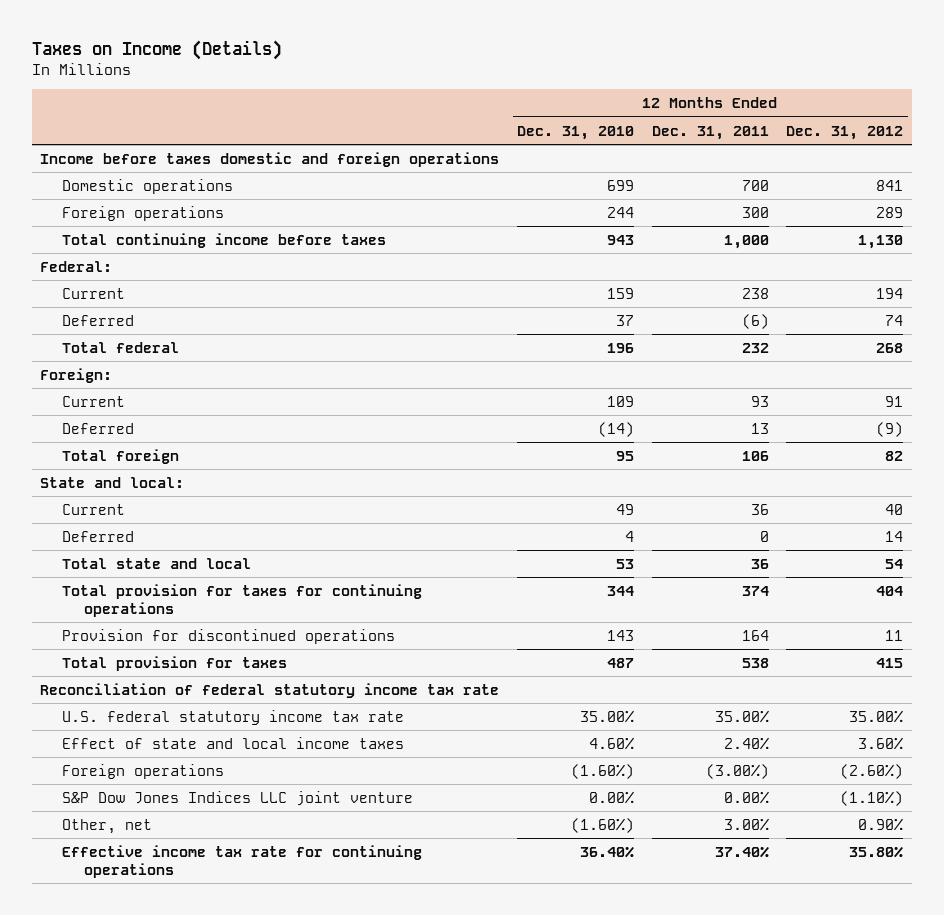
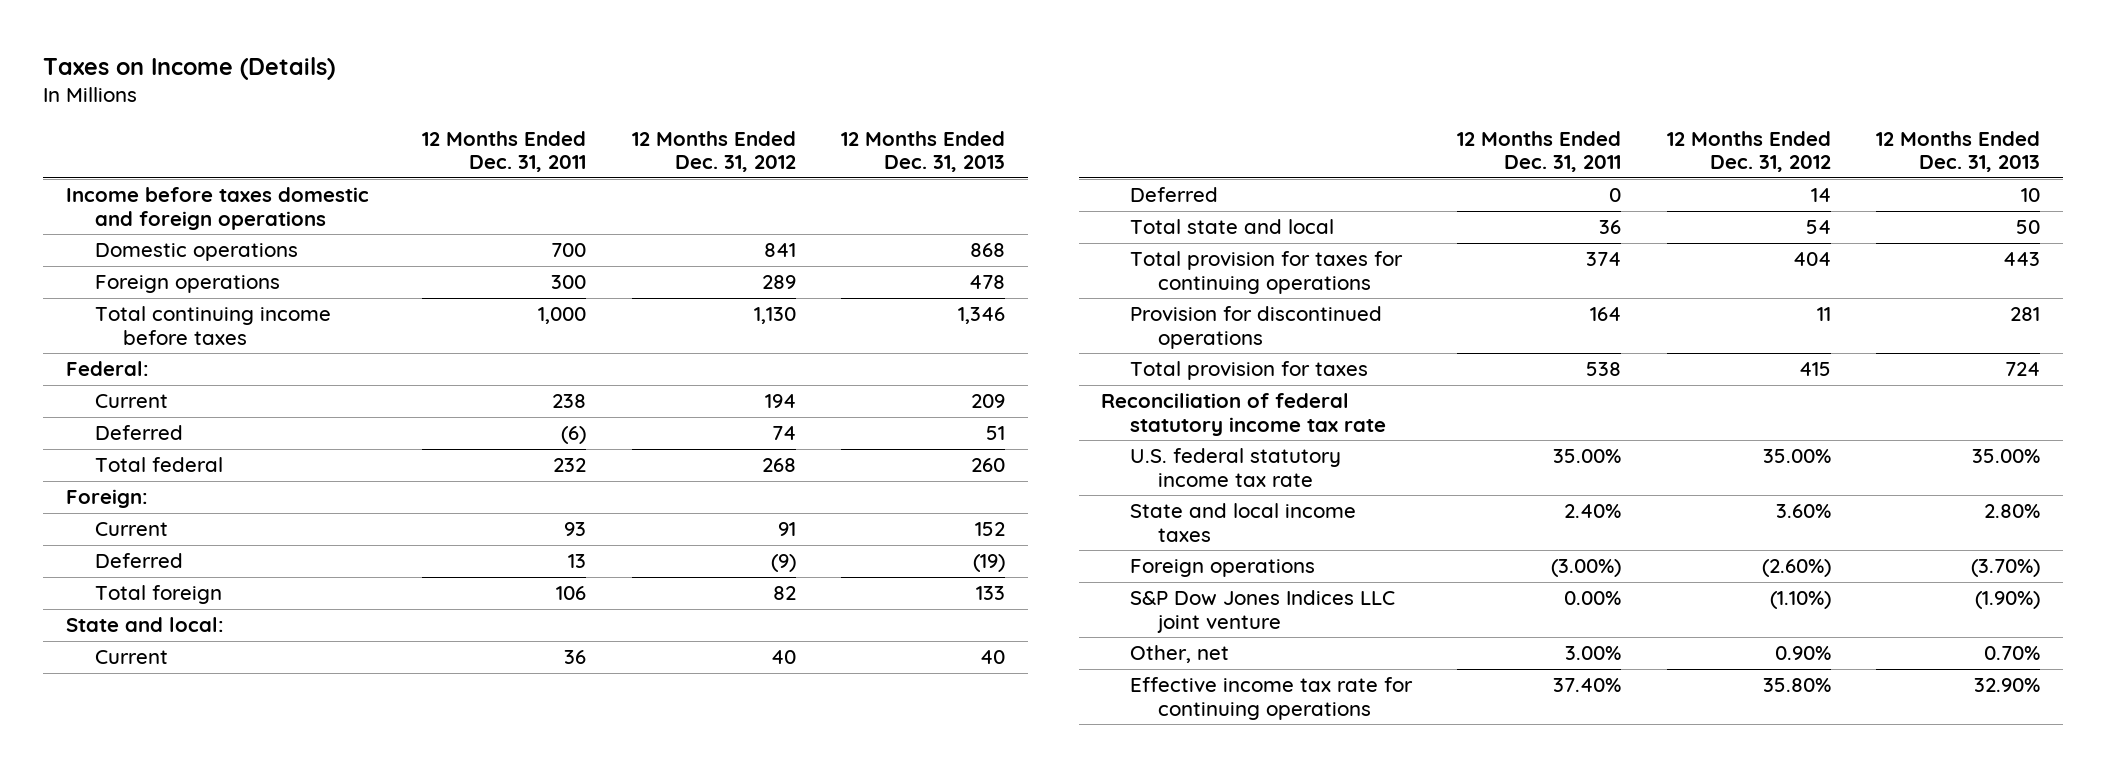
[517,125,635,140] Dec. 31, 2010 -> none
none -> [841,130,1006,173] 12 Months Ended Dec. 31, 2013
[62,736,405,749] Effect of state and local income taxes -> [1129,503,1356,542] State and local income taxes

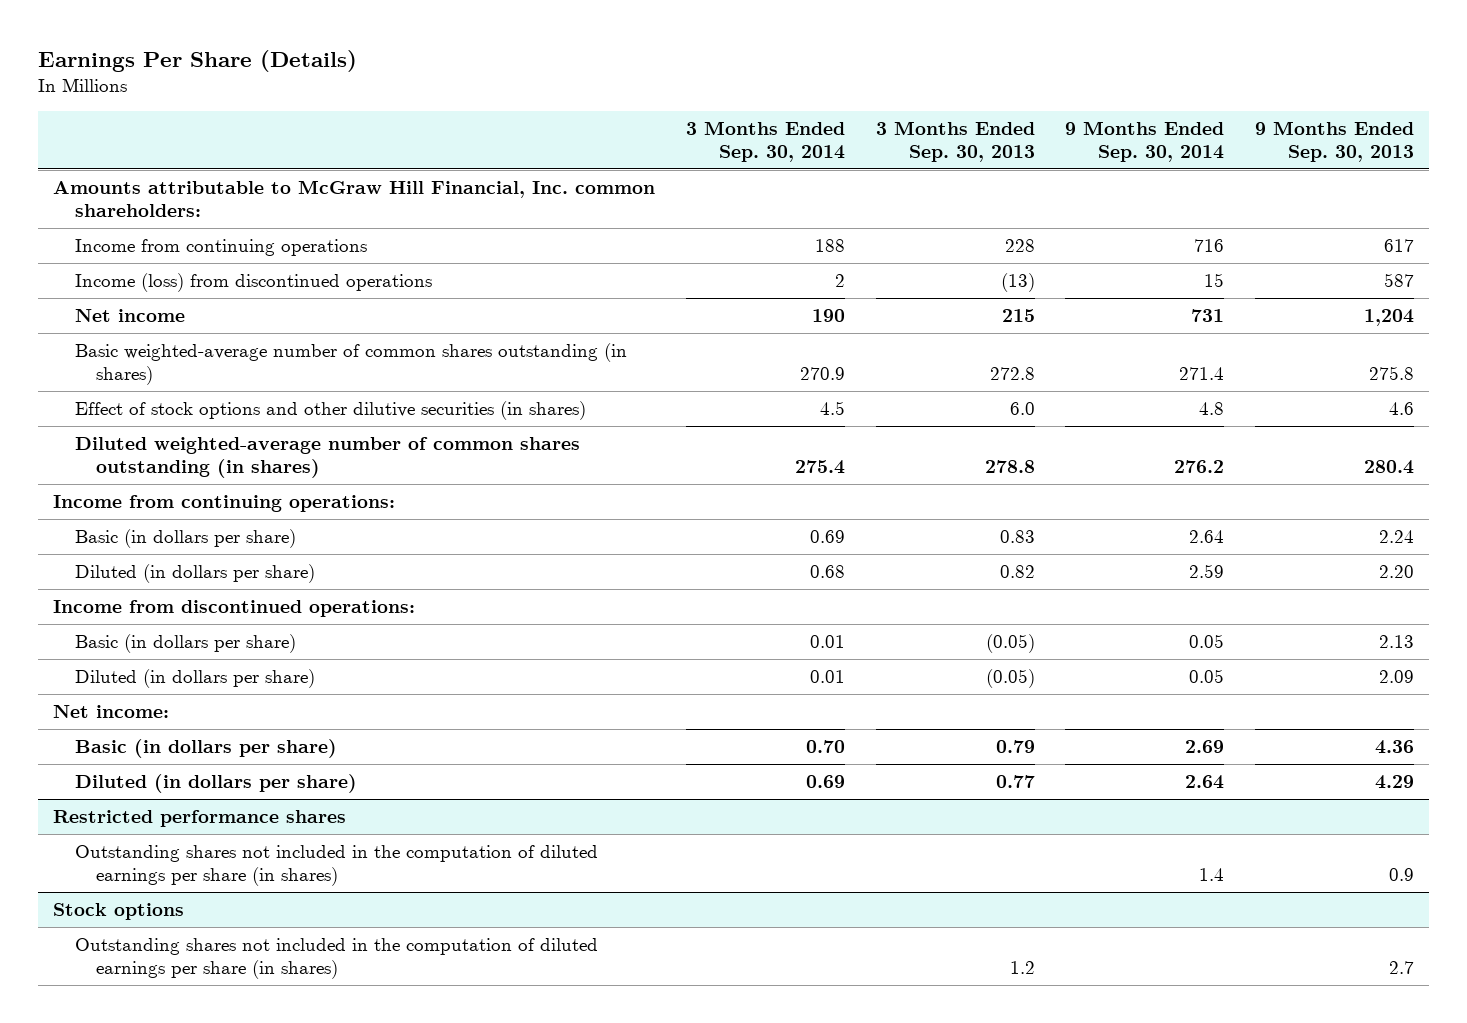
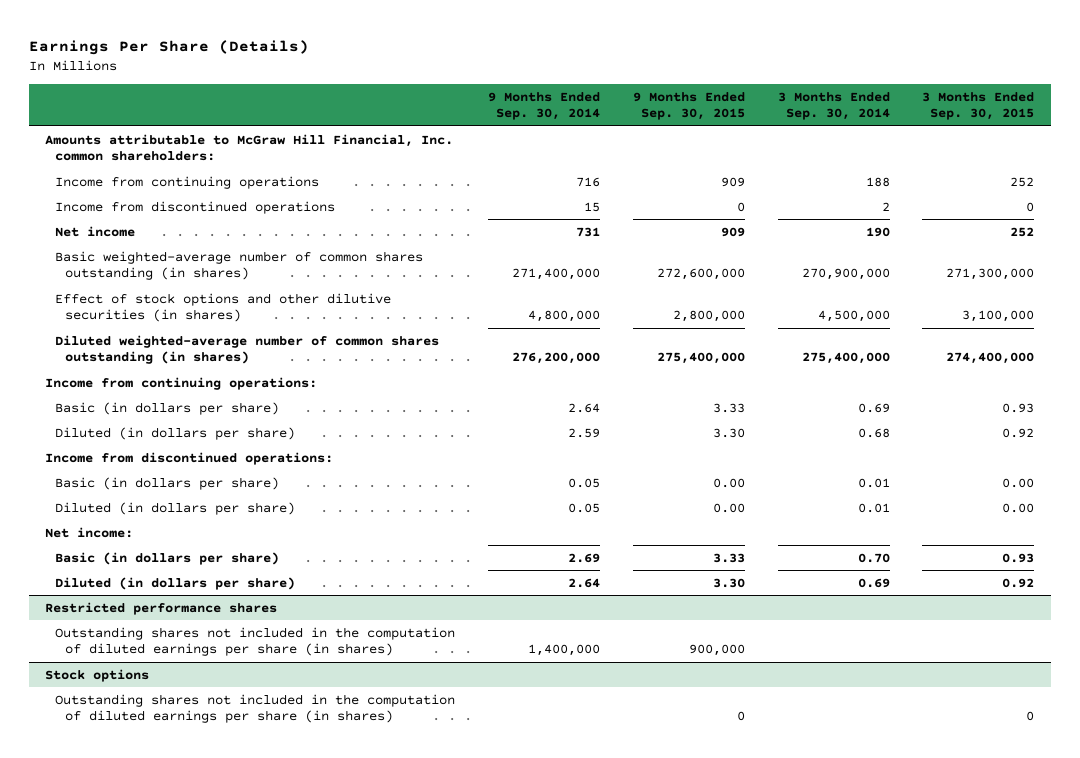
[875,120,1035,163] 3 Months Ended Sep. 30, 2013 -> none
[1255,120,1415,163] 9 Months Ended Sep. 30, 2013 -> none
none -> [632,91,745,121] 9 Months Ended Sep. 30, 2015
none -> [922,91,1035,121] 3 Months Ended Sep. 30, 2015
[74,272,432,292] Income (loss) from discontinued operations -> [55,200,336,214] Income from discontinued operations
[799,367,845,381] 270.9 -> [801,268,890,281] 270,900,000
[1179,367,1225,381] 271.4 -> [512,268,601,281] 271,400,000
[819,400,845,415] 4.5 -> [817,310,890,323] 4,500,000
[1199,401,1225,415] 4.8 -> [528,310,601,323] 4,800,000
[794,460,845,475] 275.4 -> [801,352,890,365] 275,400,000
[1174,460,1225,474] 276.2 -> [512,352,601,365] 276,200,000
[1199,868,1225,882] 1.4 -> [528,644,601,657] 1,400,000

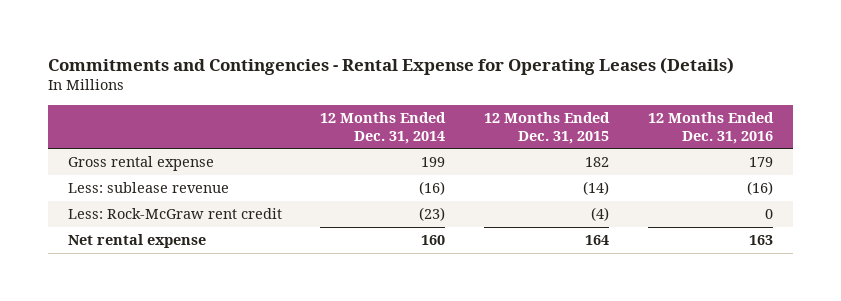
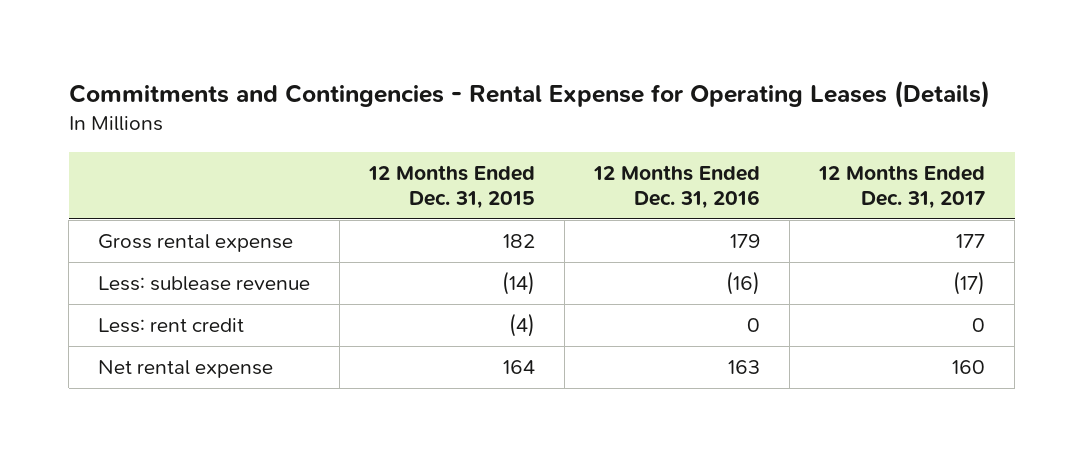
[320,112,447,144] 12 Months Ended Dec. 31, 2014 -> none
none -> [818,164,986,210] 12 Months Ended Dec. 31, 2017
[67,208,282,220] Less: Rock-McGraw rent credit -> [98,317,245,333] Less: rent credit

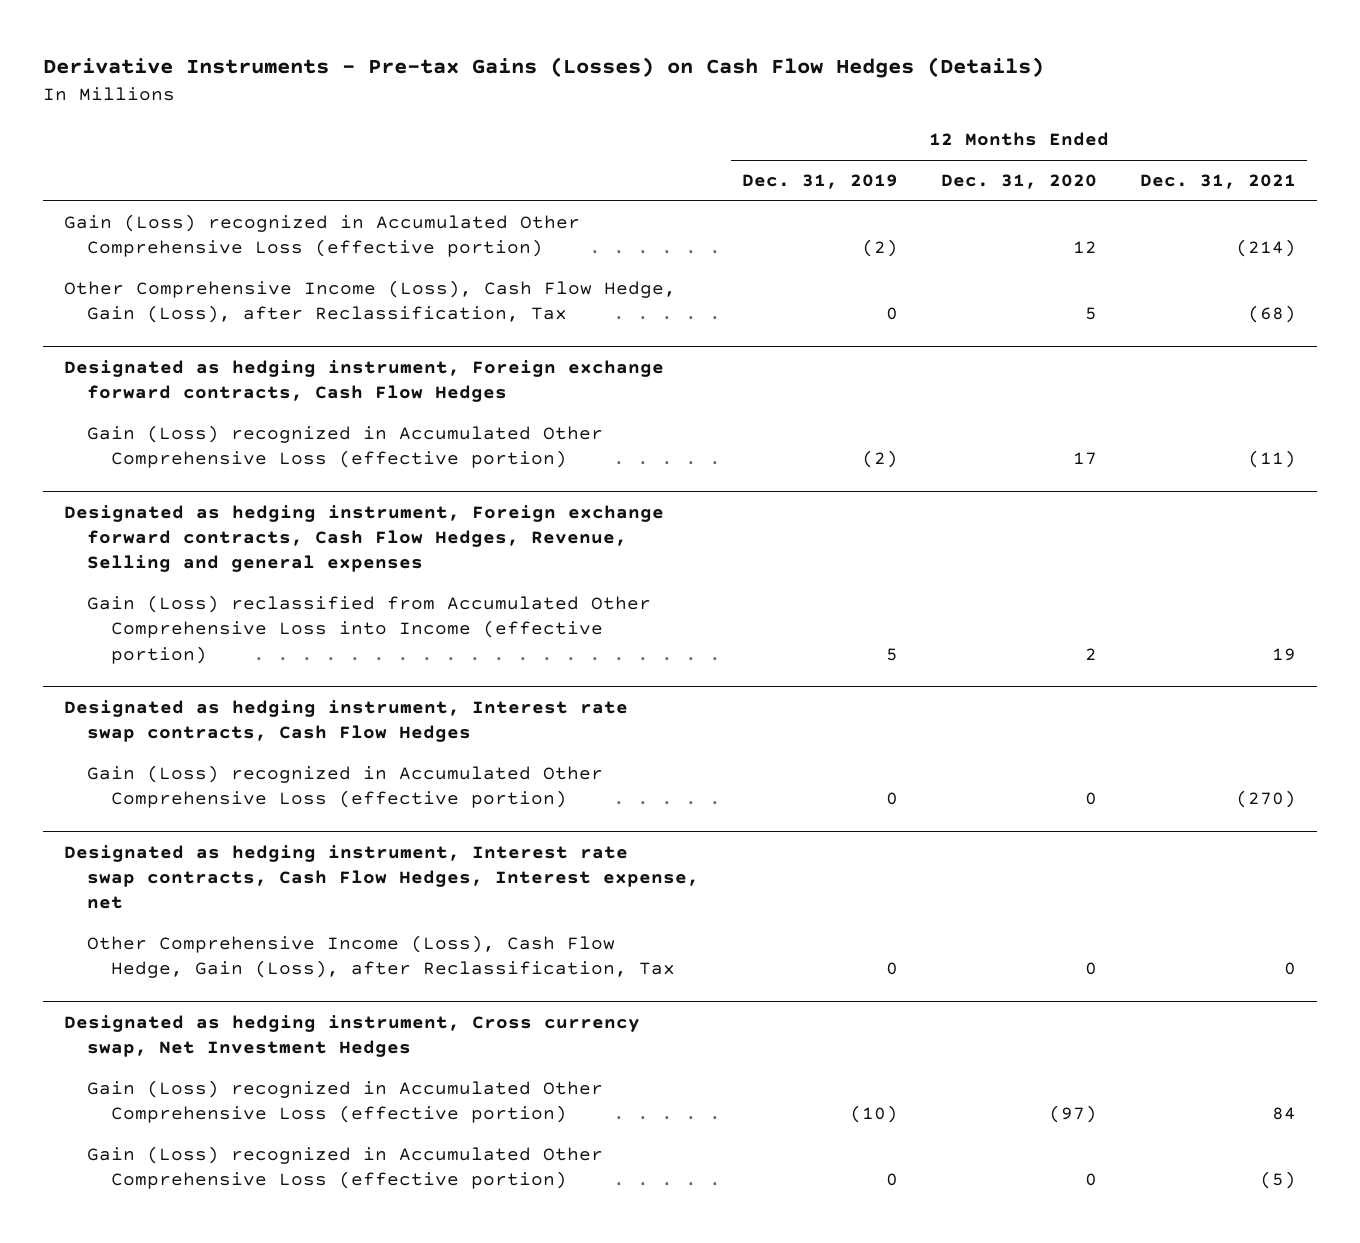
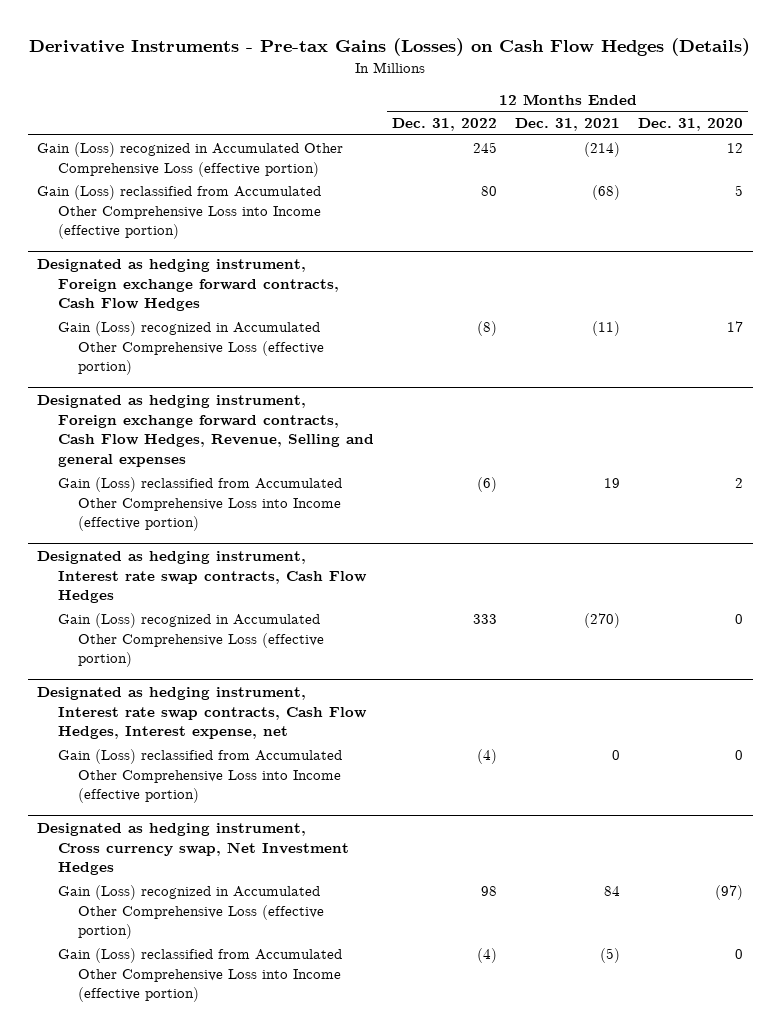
[742,174,899,190] Dec. 31, 2019 -> none
none -> [391,118,497,132] Dec. 31, 2022
[63,280,676,324] Other Comprehensive Income (Loss), Cash Flow Hedge, Gain (Loss), after Reclassification, Tax -> [37,184,322,240] Gain (Loss) reclassified from Accumulated Other Comprehensive Loss into Income (effective portion)
[87,935,675,979] Other Comprehensive Income (Loss), Cash Flow Hedge, Gain (Loss), after Reclassification, Tax -> [57,748,342,804] Gain (Loss) reclassified from Accumulated Other Comprehensive Loss into Income (effective portion)
[87,1146,604,1190] Gain (Loss) recognized in Accumulated Other Comprehensive Loss (effective portion) -> [57,947,342,1003] Gain (Loss) reclassified from Accumulated Other Comprehensive Loss into Income (effective portion)

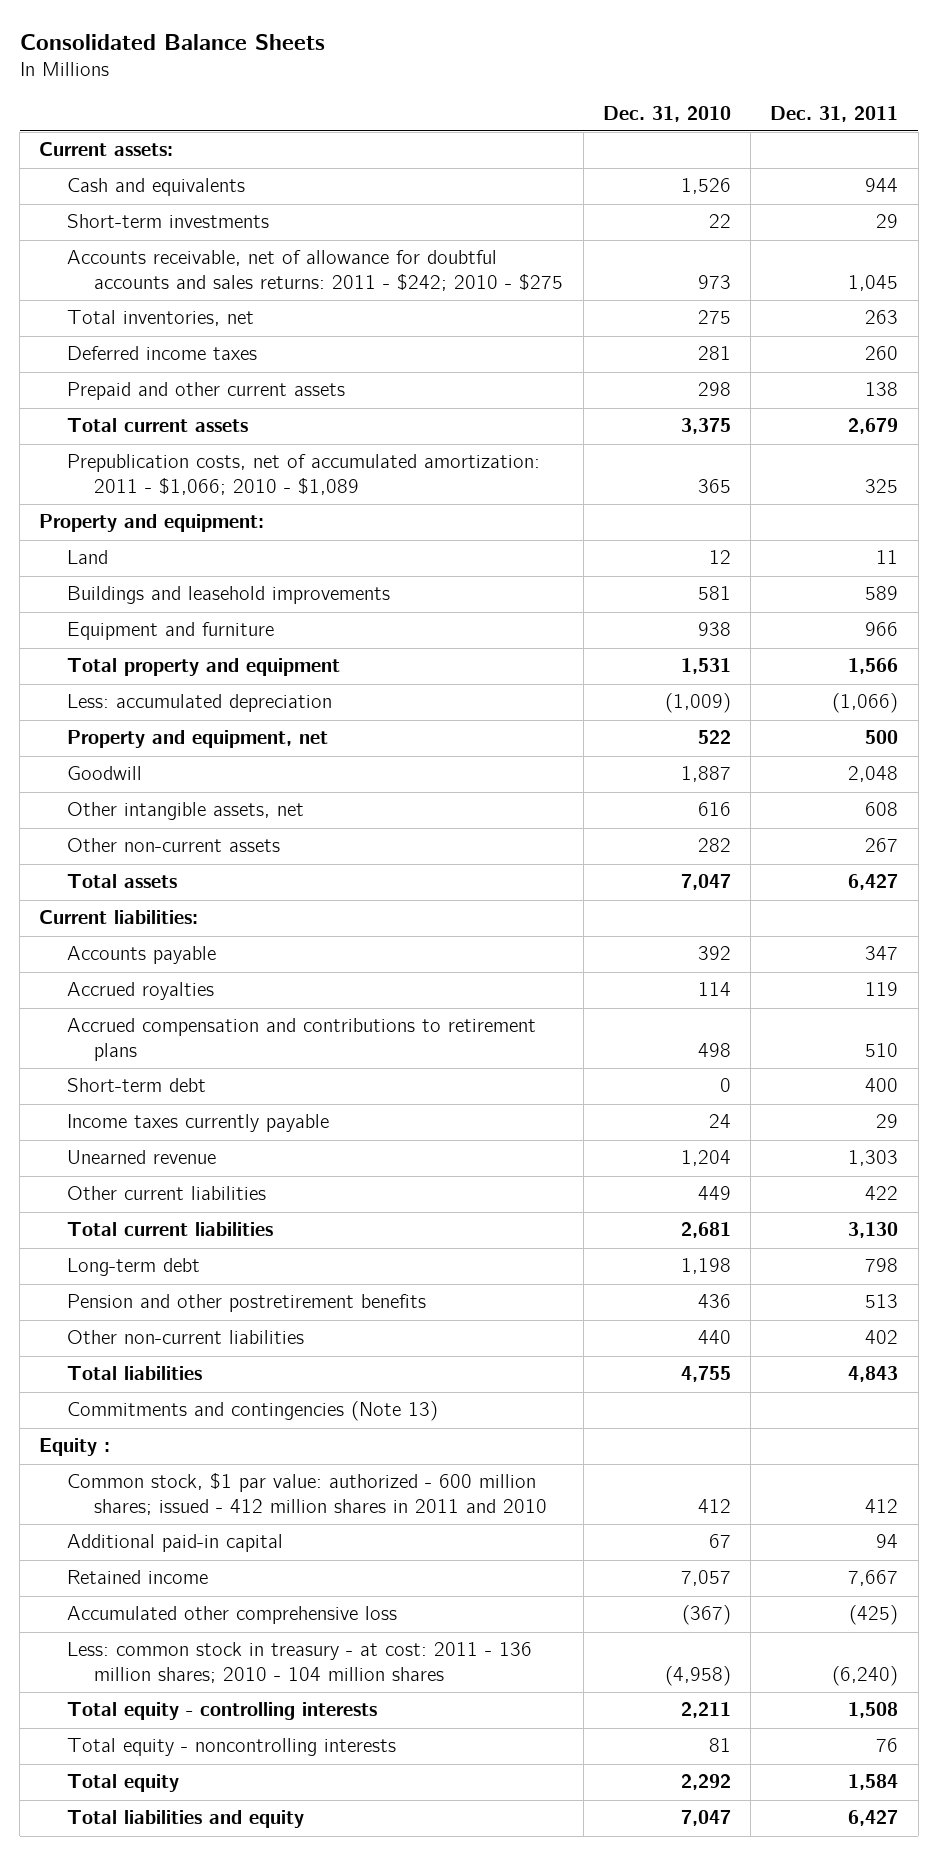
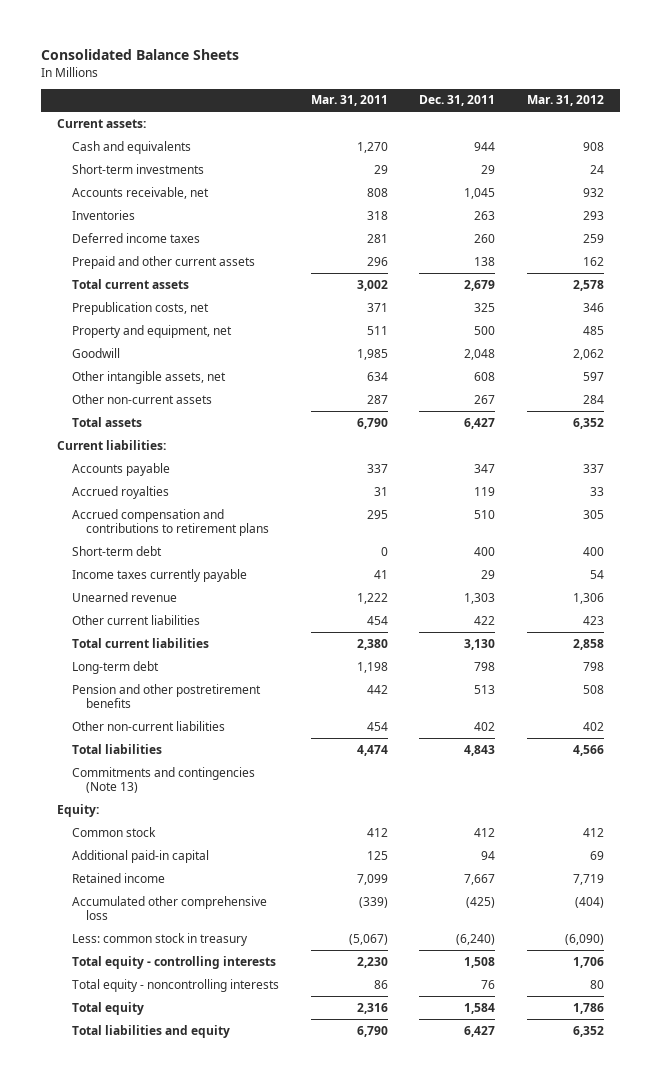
[602,105,731,122] Dec. 31, 2010 -> none
none -> [310,95,388,107] Mar. 31, 2011
none -> [527,95,605,107] Mar. 31, 2012
[66,250,564,292] Accounts receivable, net of allowance for doubtful accounts and sales returns: 2011 - $242; 2010 - $275 -> [71,186,209,199] Accounts receivable, net
[66,310,254,327] Total inventories, net -> [71,209,135,220] Inventories
[39,514,265,533] Property and equipment: -> none
[66,550,108,565] Land -> none
[66,586,390,605] Buildings and leasehold improvements -> none
[66,622,274,641] Equipment and furniture -> none
[66,658,340,677] Total property and equipment -> none
[66,694,332,713] Less: accumulated depreciation -> none
[66,454,540,496] Prepublication costs, net of accumulated amortization: 2011 - $1,066; 2010 - $1,089 -> [71,301,209,315] Prepublication costs, net
[39,1438,111,1457] Equity : -> [57,803,100,817] Equity:
[66,1473,548,1516] Common stock, $1 par value: authorized - 600 million shares; issued - 412 million shares in 2011 and 2010 -> [71,826,156,837] Common stock
[66,1642,532,1684] Less: common stock in treasury - at cost: 2011 - 136 million shares; 2010 - 104 million shares -> [71,932,248,946] Less: common stock in treasury

